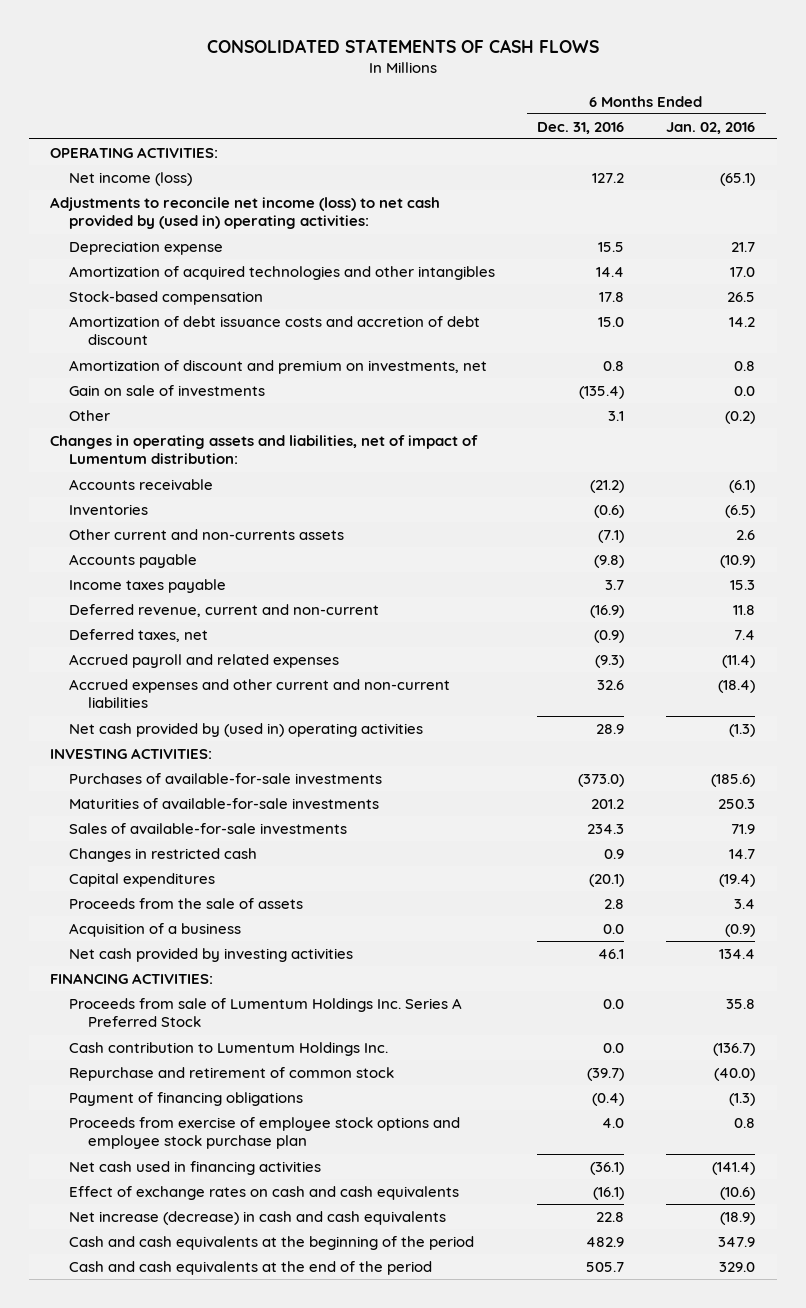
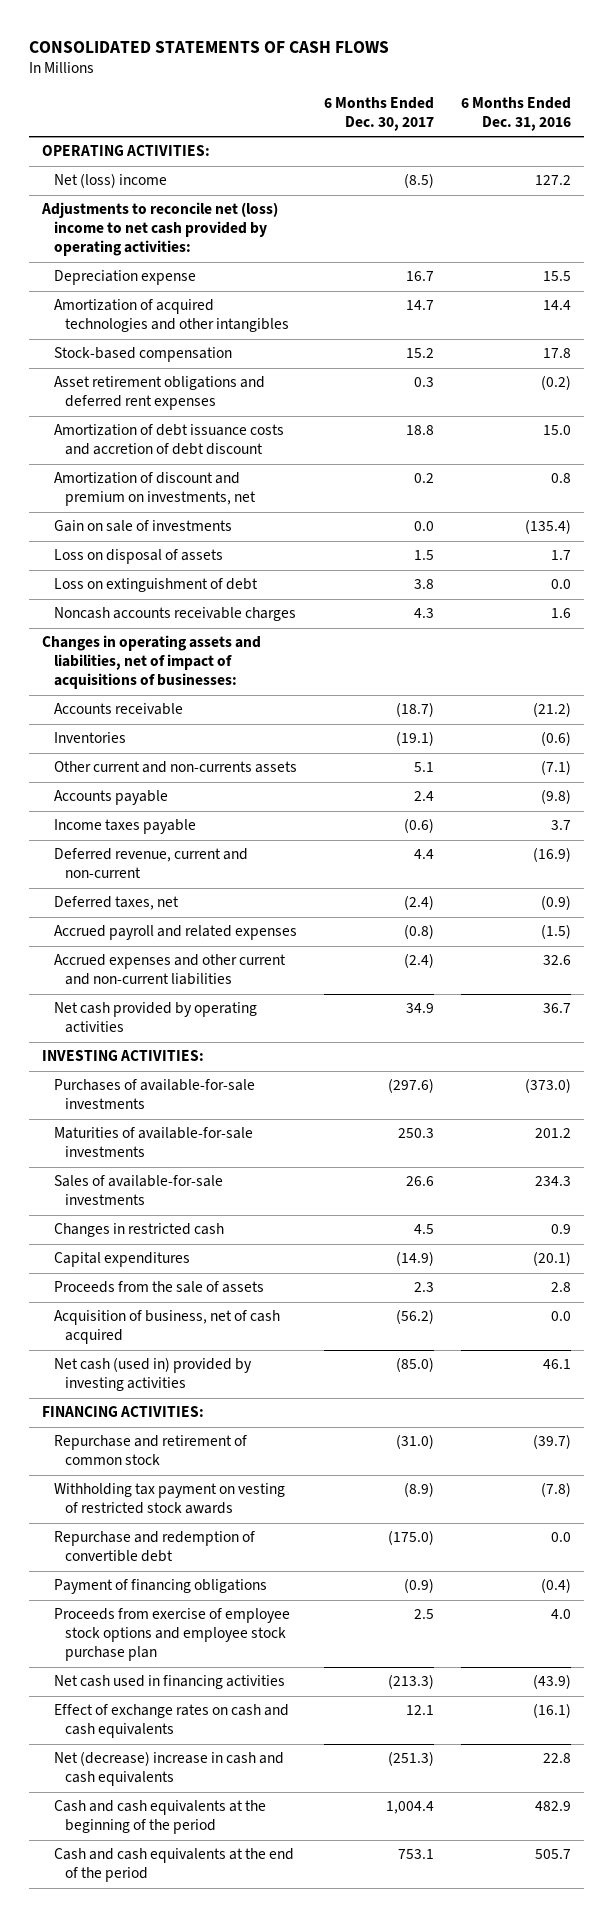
[666,121,756,134] Jan. 02, 2016 -> none
none -> [323,96,434,131] 6 Months Ended Dec. 30, 2017
[69,171,193,186] Net income (loss) -> [53,173,167,189] Net (loss) income
[50,196,441,230] Adjustments to reconcile net income (loss) to net cash provided by (used in) operating activities: -> [41,202,279,257] Adjustments to reconcile net (loss) income to net cash provided by operating activities:
none -> [53,376,265,411] Asset retirement obligations and deferred rent expenses
[69,409,111,421] Other -> none
none -> [53,549,223,565] Loss on disposal of assets
none -> [53,578,258,593] Loss on extinguishment of debt
none -> [53,607,296,622] Noncash accounts receivable charges
[50,434,479,465] Changes in operating assets and liabilities, net of impact of Lumentum distribution: -> [42,635,262,690] Changes in operating assets and liabilities, net of impact of acquisitions of businesses:
[595,654,625,668] (9.3) -> [540,924,571,940] (1.5)
[69,722,424,737] Net cash provided by (used in) operating activities -> [53,1002,257,1034] Net cash provided by operating activities
[596,723,625,734] 28.9 -> [542,1003,571,1014] 36.7
[69,922,242,937] Acquisition of a business -> [53,1310,280,1345] Acquisition of business, net of cash acquired
[69,947,354,962] Net cash provided by investing activities -> [53,1357,252,1392] Net cash (used in) provided by investing activities
[69,997,463,1028] Proceeds from sale of Lumentum Holdings Inc. Series A Preferred Stock -> none
[69,1041,389,1056] Cash contribution to Lumentum Holdings Inc. -> none
none -> [53,1483,285,1515] Withholding tax payment on vesting of restricted stock awards
none -> [53,1531,255,1563] Repurchase and redemption of convertible debt
[590,1161,625,1175] (36.1) -> [532,1674,571,1690] (43.9)
[69,1210,447,1225] Net increase (decrease) in cash and cash equivalents -> [53,1751,284,1787] Net (decrease) increase in cash and cash equivalents

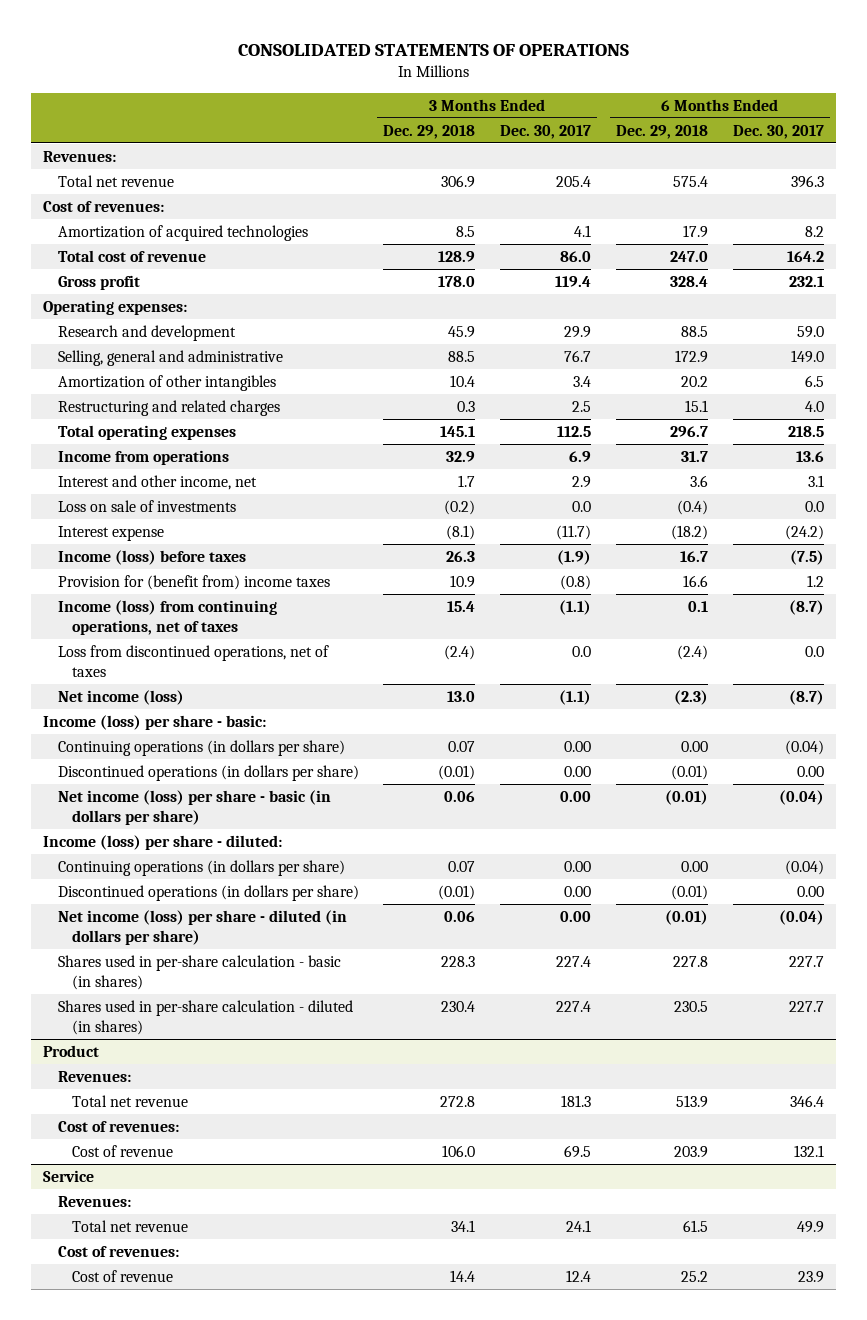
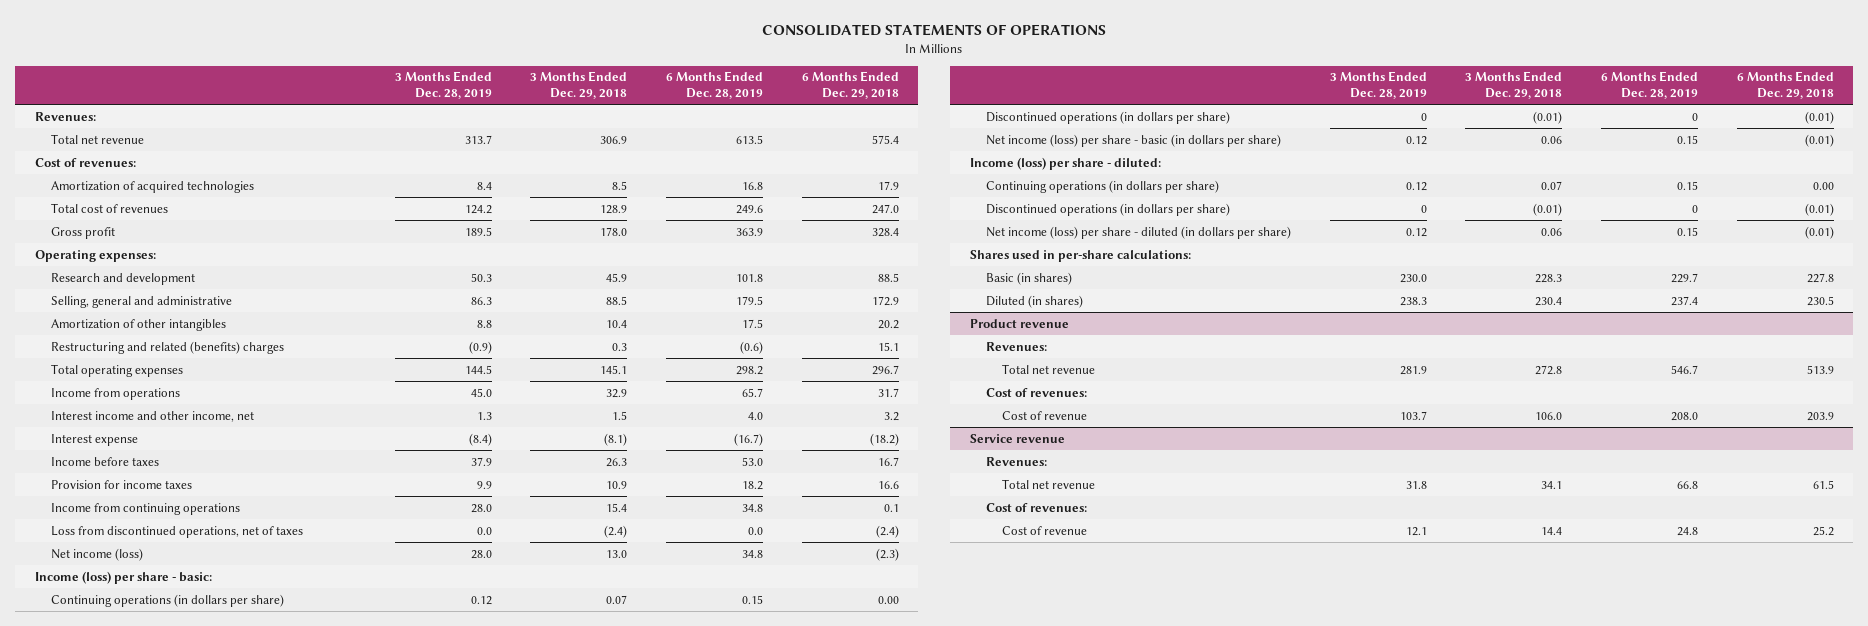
[500,124,592,139] Dec. 30, 2017 -> none
[732,124,824,139] Dec. 30, 2017 -> none
none -> [394,71,492,100] 3 Months Ended Dec. 28, 2019
none -> [665,71,763,100] 6 Months Ended Dec. 28, 2019
[57,249,206,262] Total cost of revenue -> [50,202,168,213] Total cost of revenues
[57,399,280,416] Restructuring and related charges -> [50,340,284,354] Restructuring and related (benefits) charges
[57,499,236,512] Loss on sale of investments -> none
[57,474,257,490] Interest and other income, net -> [50,410,254,422] Interest income and other income, net
[458,474,476,487] 1.7 -> [612,410,628,420] 1.5
[689,474,708,487] 3.6 -> [883,411,899,421] 3.2
[57,549,246,565] Income (loss) before taxes -> [50,456,159,466] Income before taxes
[57,574,330,590] Provision for (benefit from) income taxes -> [50,479,192,489] Provision for income taxes
[57,599,277,635] Income (loss) from continuing operations, net of taxes -> [50,502,240,515] Income from continuing operations
none -> [969,249,1191,262] Shares used in per-share calculations:
[57,954,341,990] Shares used in per-share calculation - basic (in shares) -> [986,271,1073,285] Basic (in shares)
[57,999,353,1035] Shares used in per-share calculation - diluted (in shares) -> [986,294,1084,308] Diluted (in shares)
[43,1044,100,1057] Product -> [969,318,1069,328] Product revenue
[43,1169,95,1182] Service -> [969,433,1065,443] Service revenue

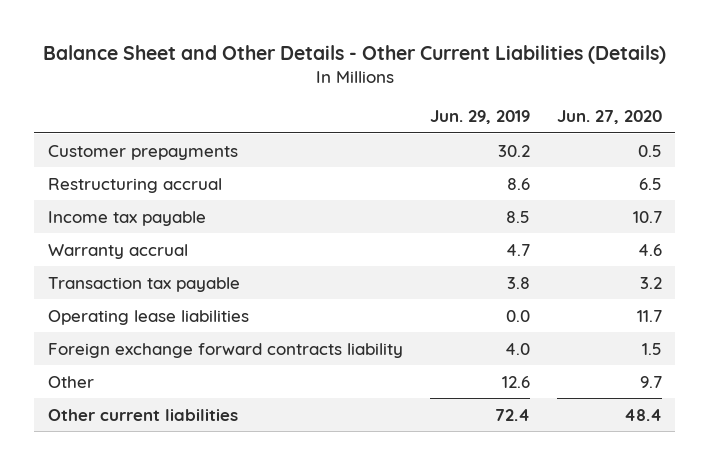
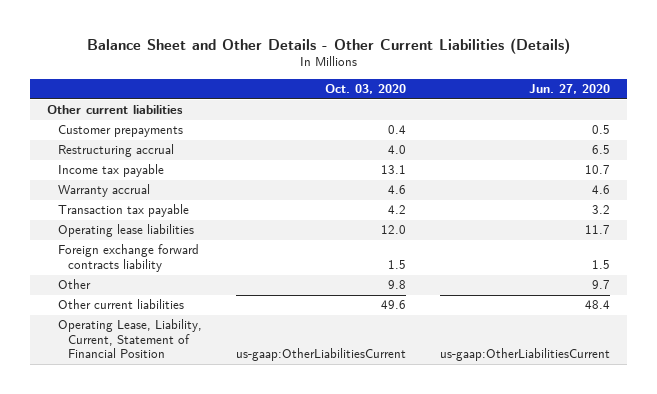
[429,109,530,124] Jun. 29, 2019 -> none
none -> [324,84,406,95] Oct. 03, 2020
none -> [47,105,184,115] Other current liabilities
none -> [57,319,202,359] Operating Lease, Liability, Current, Statement of Financial Position

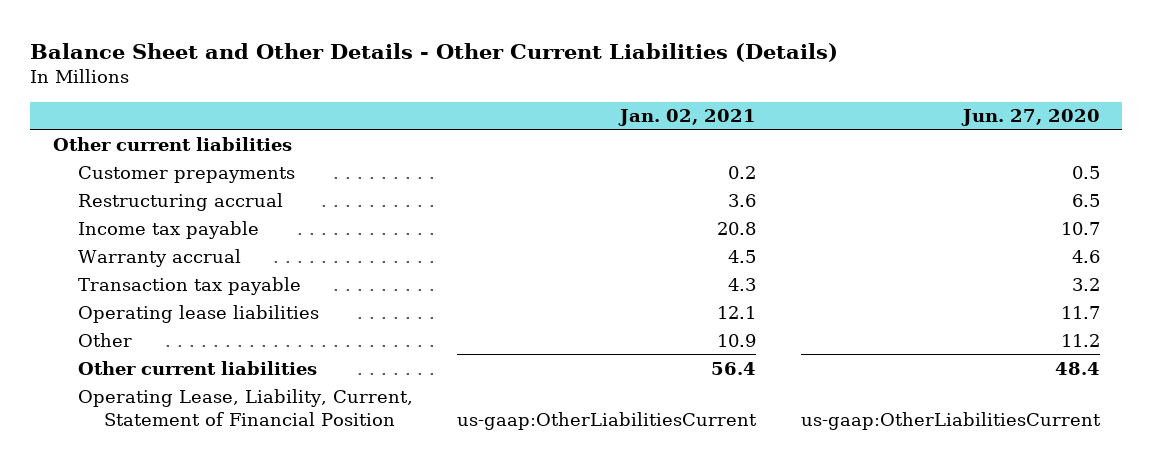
[324,84,406,95] Oct. 03, 2020 -> none
none -> [618,109,757,127] Jan. 02, 2021
[57,244,199,272] Foreign exchange forward contracts liability -> none
[591,280,610,290] 9.7 -> [1060,333,1100,347] 11.2

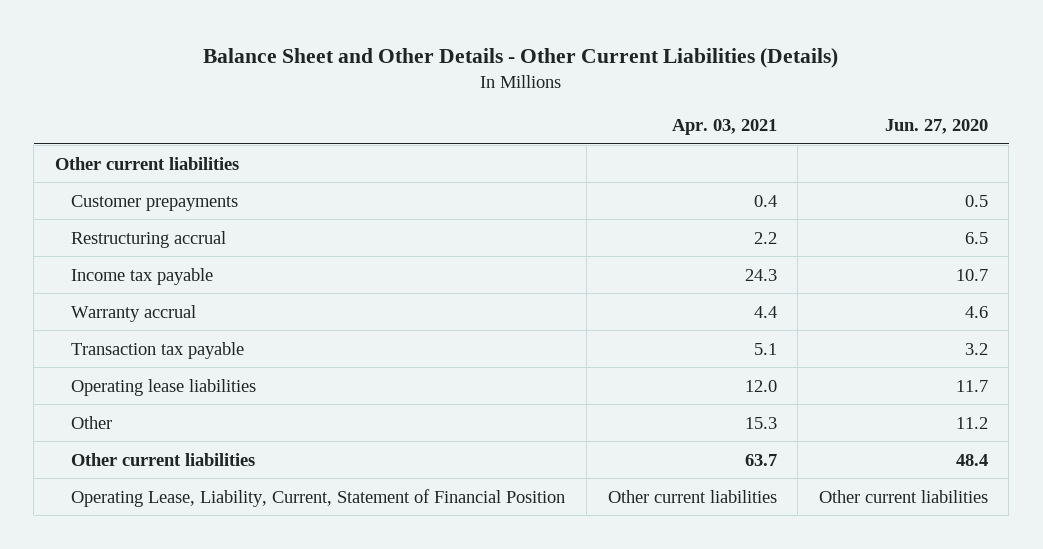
[618,109,757,127] Jan. 02, 2021 -> none
none -> [671,119,777,136] Apr. 03, 2021
[800,411,1101,430] us-gaap:OtherLiabilitiesCurrent -> [818,489,988,503] Other current liabilities

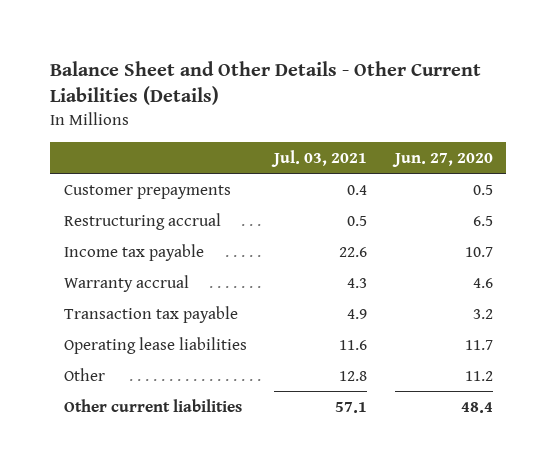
[671,119,777,136] Apr. 03, 2021 -> none
none -> [271,149,368,167] Jul. 03, 2021
[55,156,240,170] Other current liabilities -> none
[71,488,566,507] Operating Lease, Liability, Current, Statement of Financial Position -> none

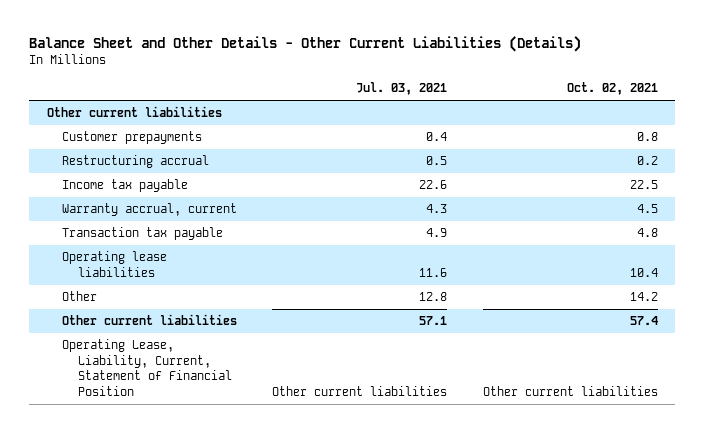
[391,152,493,167] Jun. 27, 2020 -> none
none -> [566,82,658,96] Oct. 02, 2021
none -> [46,106,222,118] Other current liabilities
[63,274,189,292] Warranty accrual -> [62,203,238,217] Warranty accrual, current
none -> [62,339,232,396] Operating Lease, Liability, Current, Statement of Financial Position

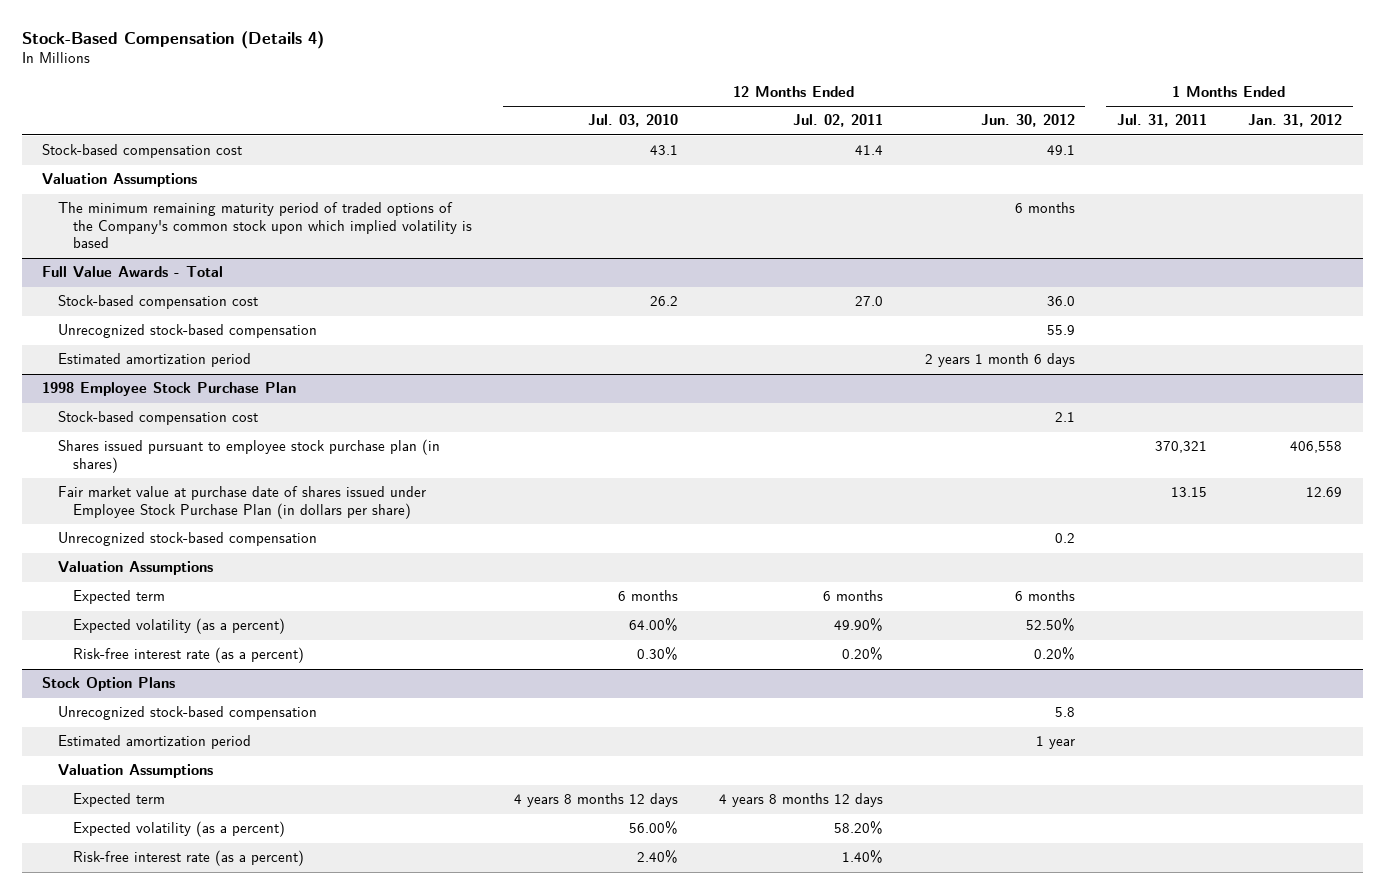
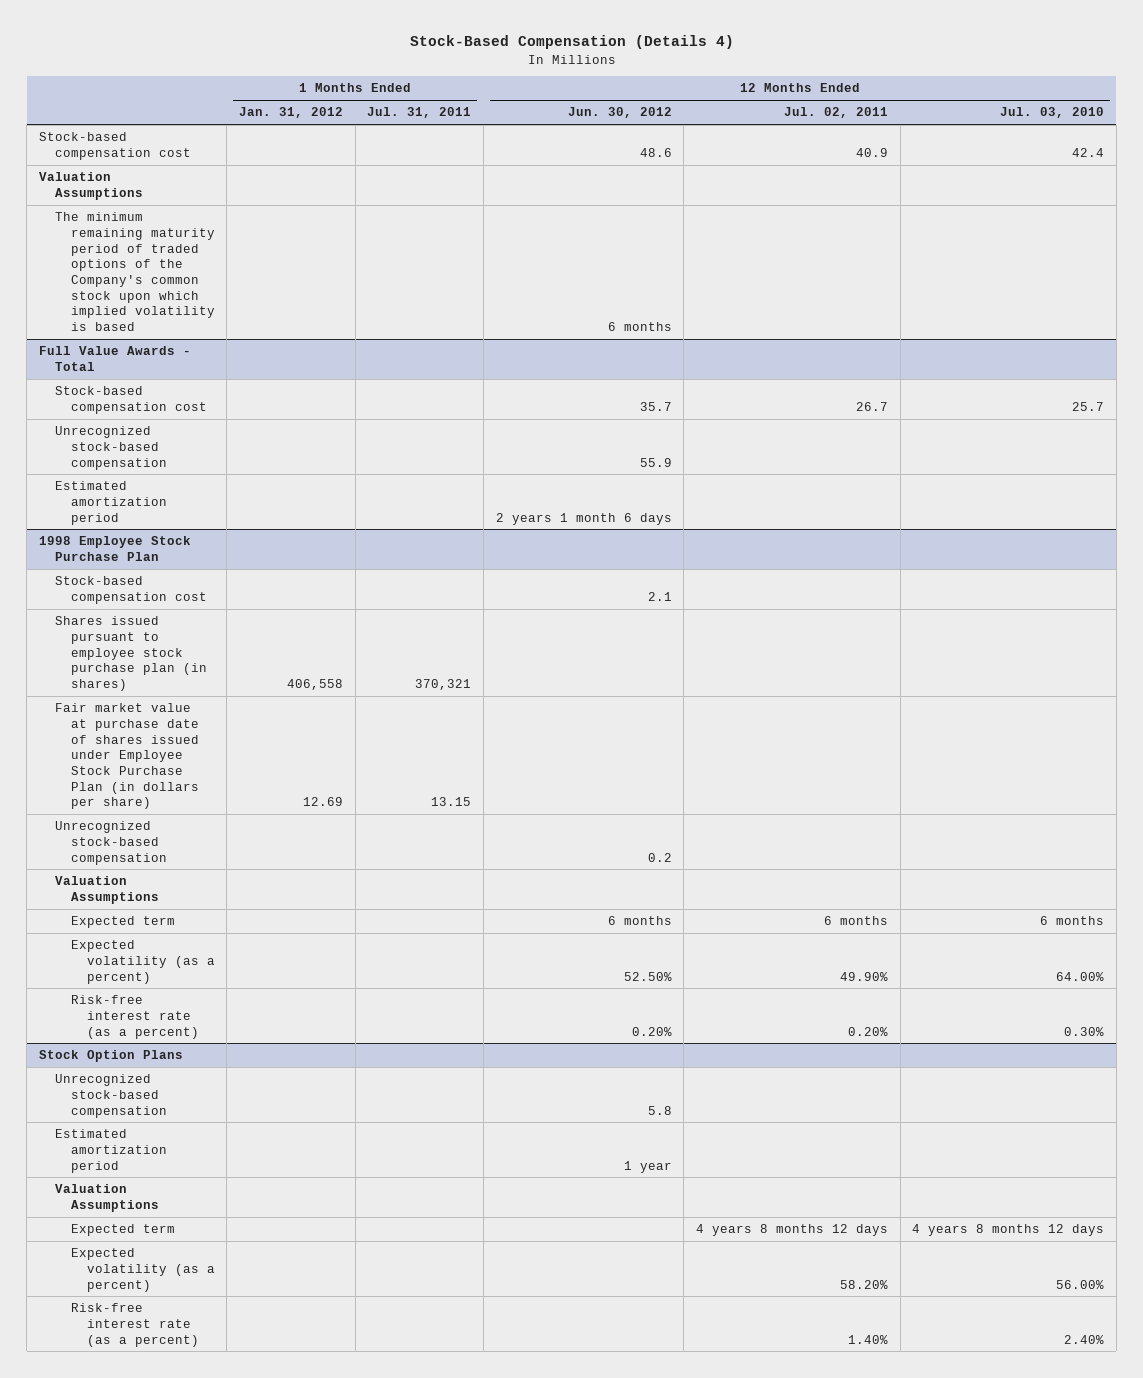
[649,145,678,156] 43.1 -> [1072,147,1105,157] 42.4
[855,145,884,156] 41.4 -> [855,147,888,157] 40.9
[1046,145,1075,156] 49.1 -> [639,147,672,157] 48.6
[649,296,678,307] 26.2 -> [1072,401,1105,411] 25.7
[855,296,884,307] 27.0 -> [855,401,888,411] 26.7
[1046,296,1075,307] 36.0 -> [639,401,672,411] 35.7

